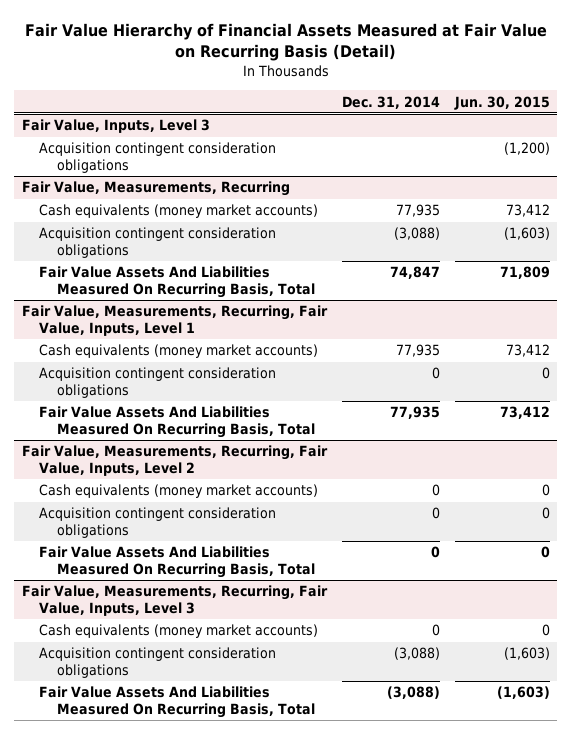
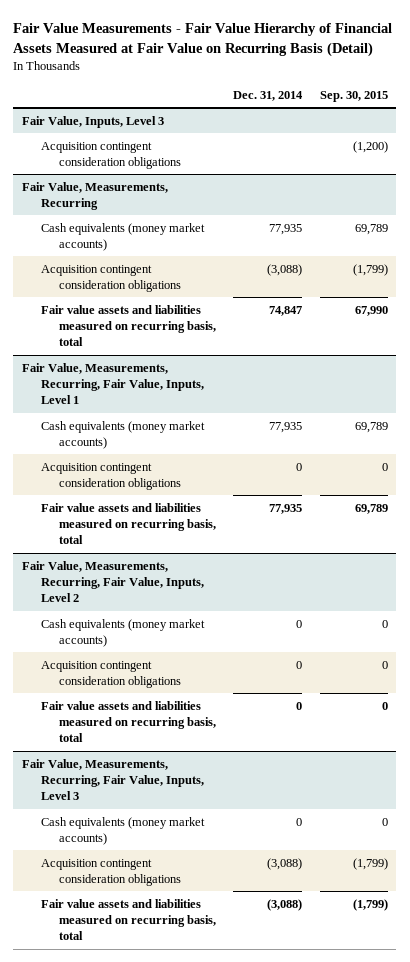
[24,22,547,62] Fair Value Hierarchy of Financial Assets Measured at Fair Value on Recurring Basis (Detail) -> [13,23,393,57] Fair Value Measurements - Fair Value Hierarchy of Financial Assets Measured at Fair Value on Recurring Basis (Detail)
[453,95,550,110] Jun. 30, 2015 -> none
none -> [319,90,388,102] Sep. 30, 2015
[39,266,315,298] Fair Value Assets And Liabilities Measured On Recurring Basis, Total -> [40,304,217,347] Fair value assets and liabilities measured on recurring basis, total
[39,406,315,438] Fair Value Assets And Liabilities Measured On Recurring Basis, Total -> [40,502,217,545] Fair value assets and liabilities measured on recurring basis, total
[39,546,315,578] Fair Value Assets And Liabilities Measured On Recurring Basis, Total -> [40,700,217,743] Fair value assets and liabilities measured on recurring basis, total
[39,686,315,718] Fair Value Assets And Liabilities Measured On Recurring Basis, Total -> [40,898,217,941] Fair value assets and liabilities measured on recurring basis, total

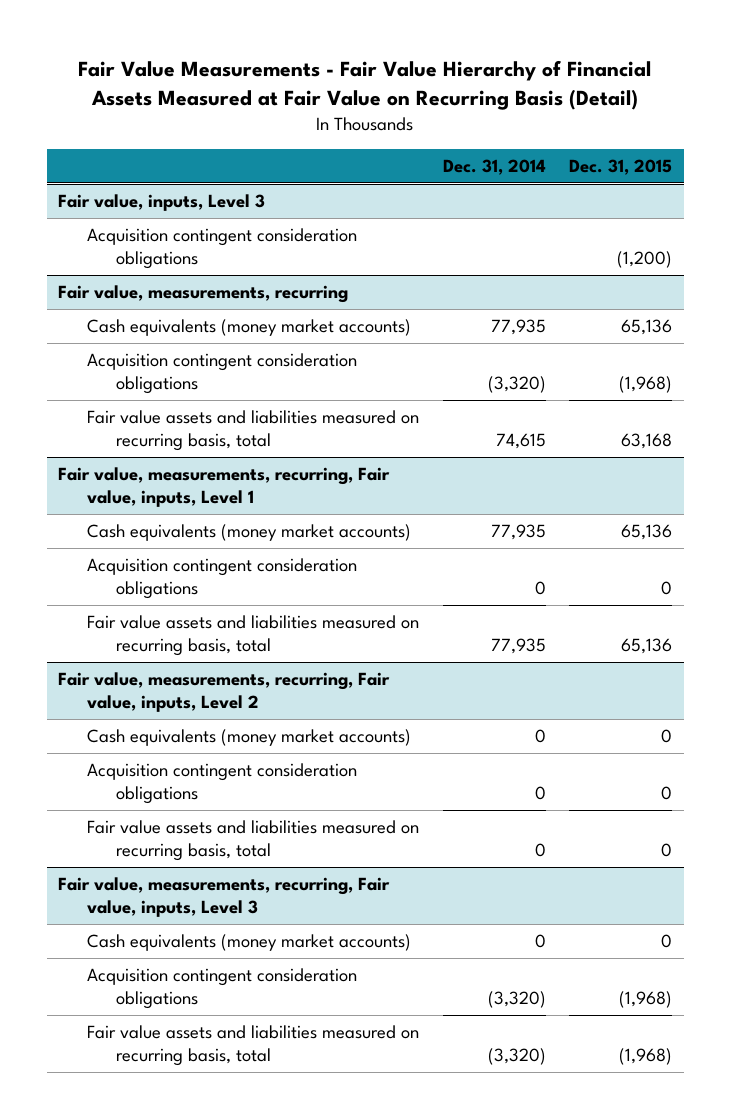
[319,90,388,102] Sep. 30, 2015 -> none
none -> [568,158,672,175] Dec. 31, 2015
[22,115,165,128] Fair Value, Inputs, Level 3 -> [58,194,266,212] Fair value, inputs, Level 3
[22,181,169,210] Fair Value, Measurements, Recurring -> [58,285,349,304] Fair value, measurements, recurring
[267,263,303,276] (3,088) -> [487,376,546,394] (3,320)
[269,305,303,316] 74,847 -> [495,433,546,450] 74,615
[22,362,204,405] Fair Value, Measurements, Recurring, Fair Value, Inputs, Level 1 -> [58,467,391,508] Fair value, measurements, recurring, Fair value, inputs, Level 1
[22,560,204,603] Fair Value, Measurements, Recurring, Fair Value, Inputs, Level 2 -> [58,672,391,713] Fair value, measurements, recurring, Fair value, inputs, Level 2
[22,758,204,801] Fair Value, Measurements, Recurring, Fair Value, Inputs, Level 3 -> [58,877,391,918] Fair value, measurements, recurring, Fair value, inputs, Level 3
[267,857,303,870] (3,088) -> [487,991,546,1009] (3,320)
[267,898,303,911] (3,088) -> [487,1048,546,1066] (3,320)

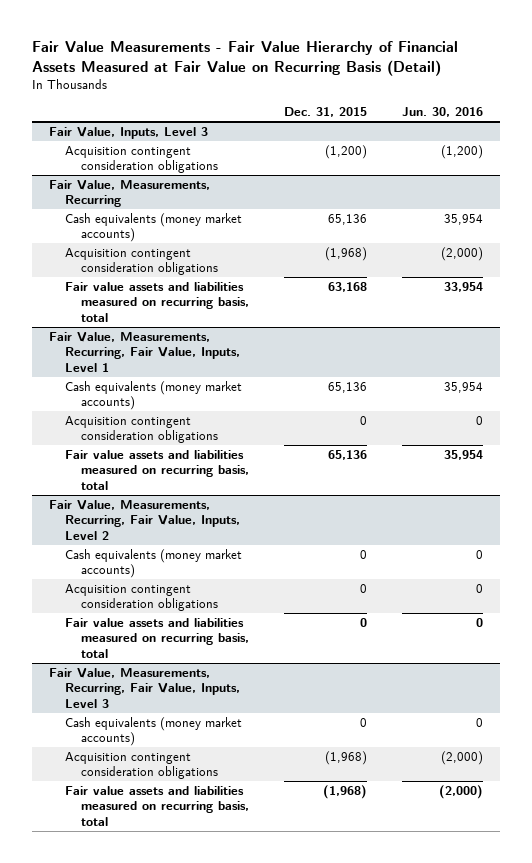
[442,158,546,175] Dec. 31, 2014 -> none
none -> [401,107,483,118] Jun. 30, 2016
[58,194,266,212] Fair value, inputs, Level 3 -> [49,126,209,139] Fair Value, Inputs, Level 3
[58,285,349,304] Fair value, measurements, recurring -> [49,179,211,208] Fair Value, Measurements, Recurring
[58,467,391,508] Fair value, measurements, recurring, Fair value, inputs, Level 1 -> [49,331,240,372] Fair Value, Measurements, Recurring, Fair Value, Inputs, Level 1
[58,672,391,713] Fair value, measurements, recurring, Fair value, inputs, Level 2 -> [49,499,240,540] Fair Value, Measurements, Recurring, Fair Value, Inputs, Level 2
[58,877,391,918] Fair value, measurements, recurring, Fair value, inputs, Level 3 -> [49,667,240,708] Fair Value, Measurements, Recurring, Fair Value, Inputs, Level 3

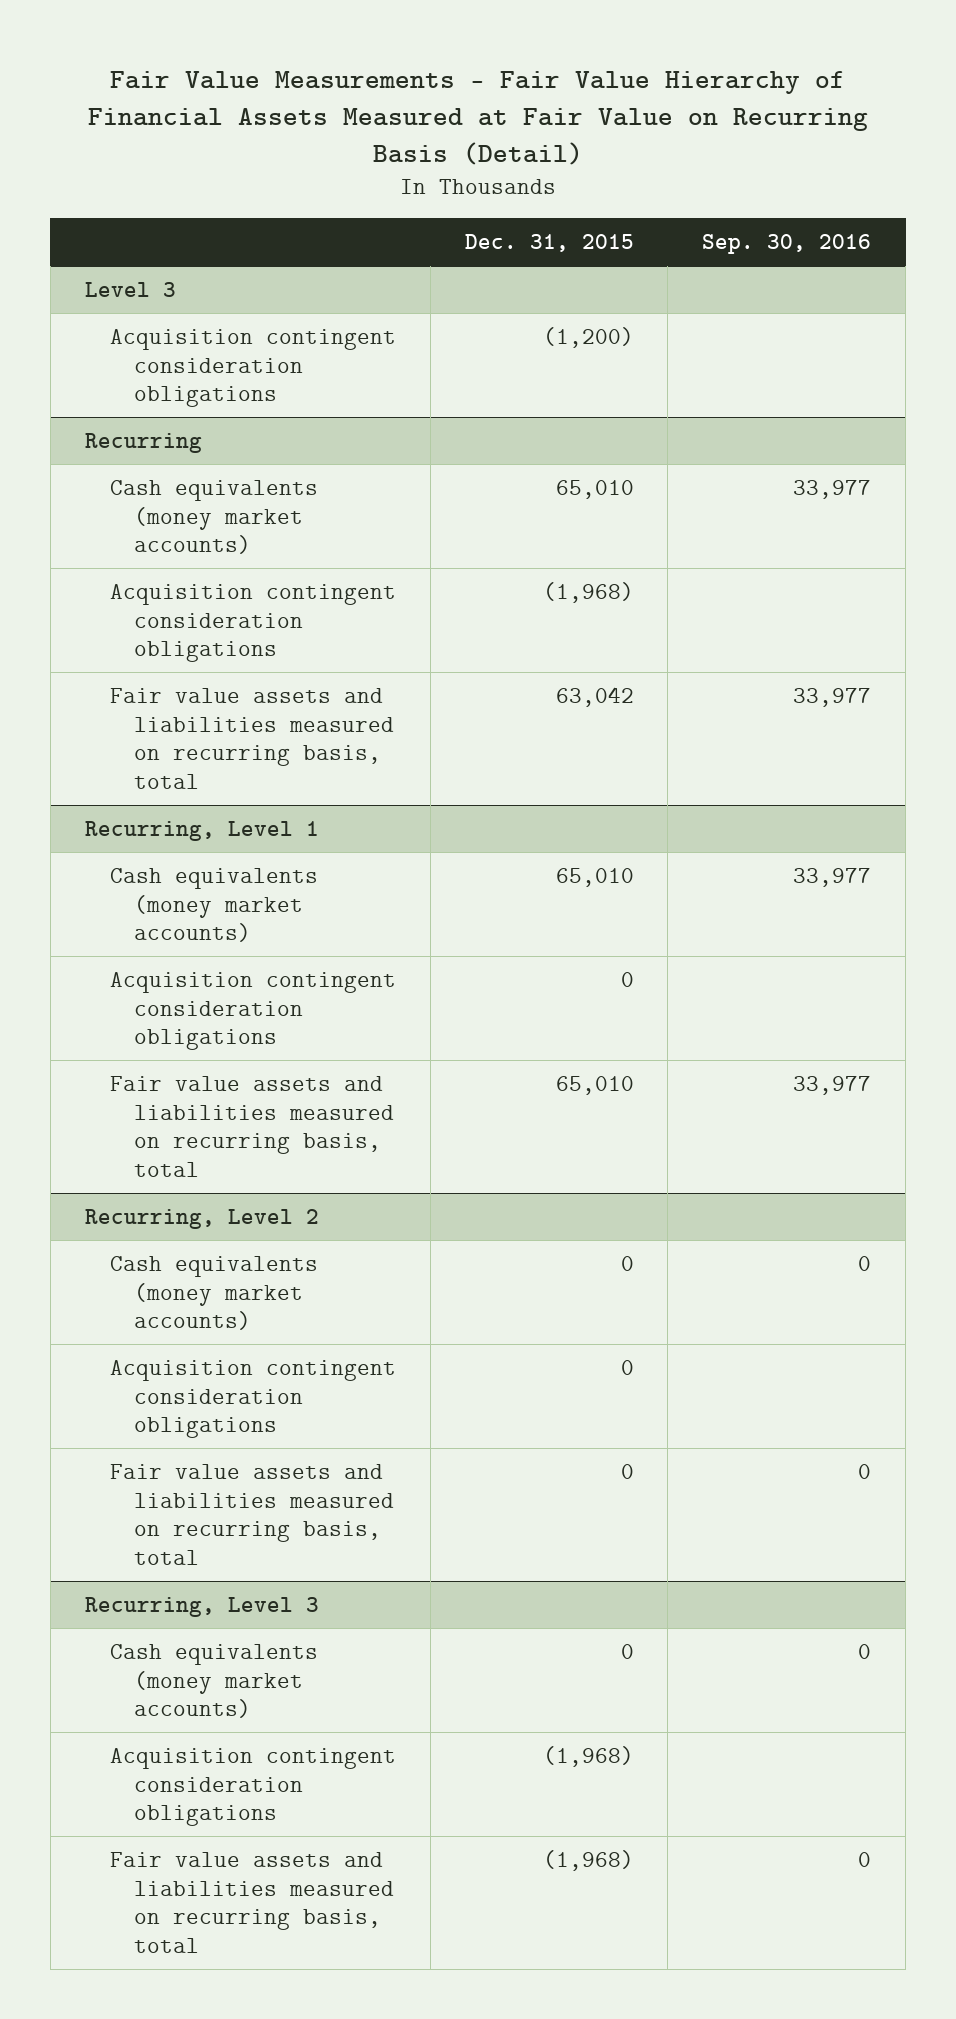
[401,107,483,118] Jun. 30, 2016 -> none
none -> [702,233,872,254] Sep. 30, 2016
[49,126,209,139] Fair Value, Inputs, Level 3 -> [84,281,176,297] Level 3
[49,179,211,208] Fair Value, Measurements, Recurring -> [84,432,202,453] Recurring
[327,213,367,225] 65,136 -> [555,479,634,499] 65,010
[49,331,240,372] Fair Value, Measurements, Recurring, Fair Value, Inputs, Level 1 -> none
[327,281,367,292] 63,168 -> [555,686,634,707] 63,042
none -> [84,820,319,841] Recurring, Level 1
[327,381,367,393] 65,136 -> [555,867,634,887] 65,010
[49,499,240,540] Fair Value, Measurements, Recurring, Fair Value, Inputs, Level 2 -> none
[327,449,367,460] 65,136 -> [555,1075,634,1095] 65,010
none -> [84,1208,319,1229] Recurring, Level 2
[49,667,240,708] Fair Value, Measurements, Recurring, Fair Value, Inputs, Level 3 -> none
none -> [84,1596,319,1617] Recurring, Level 3

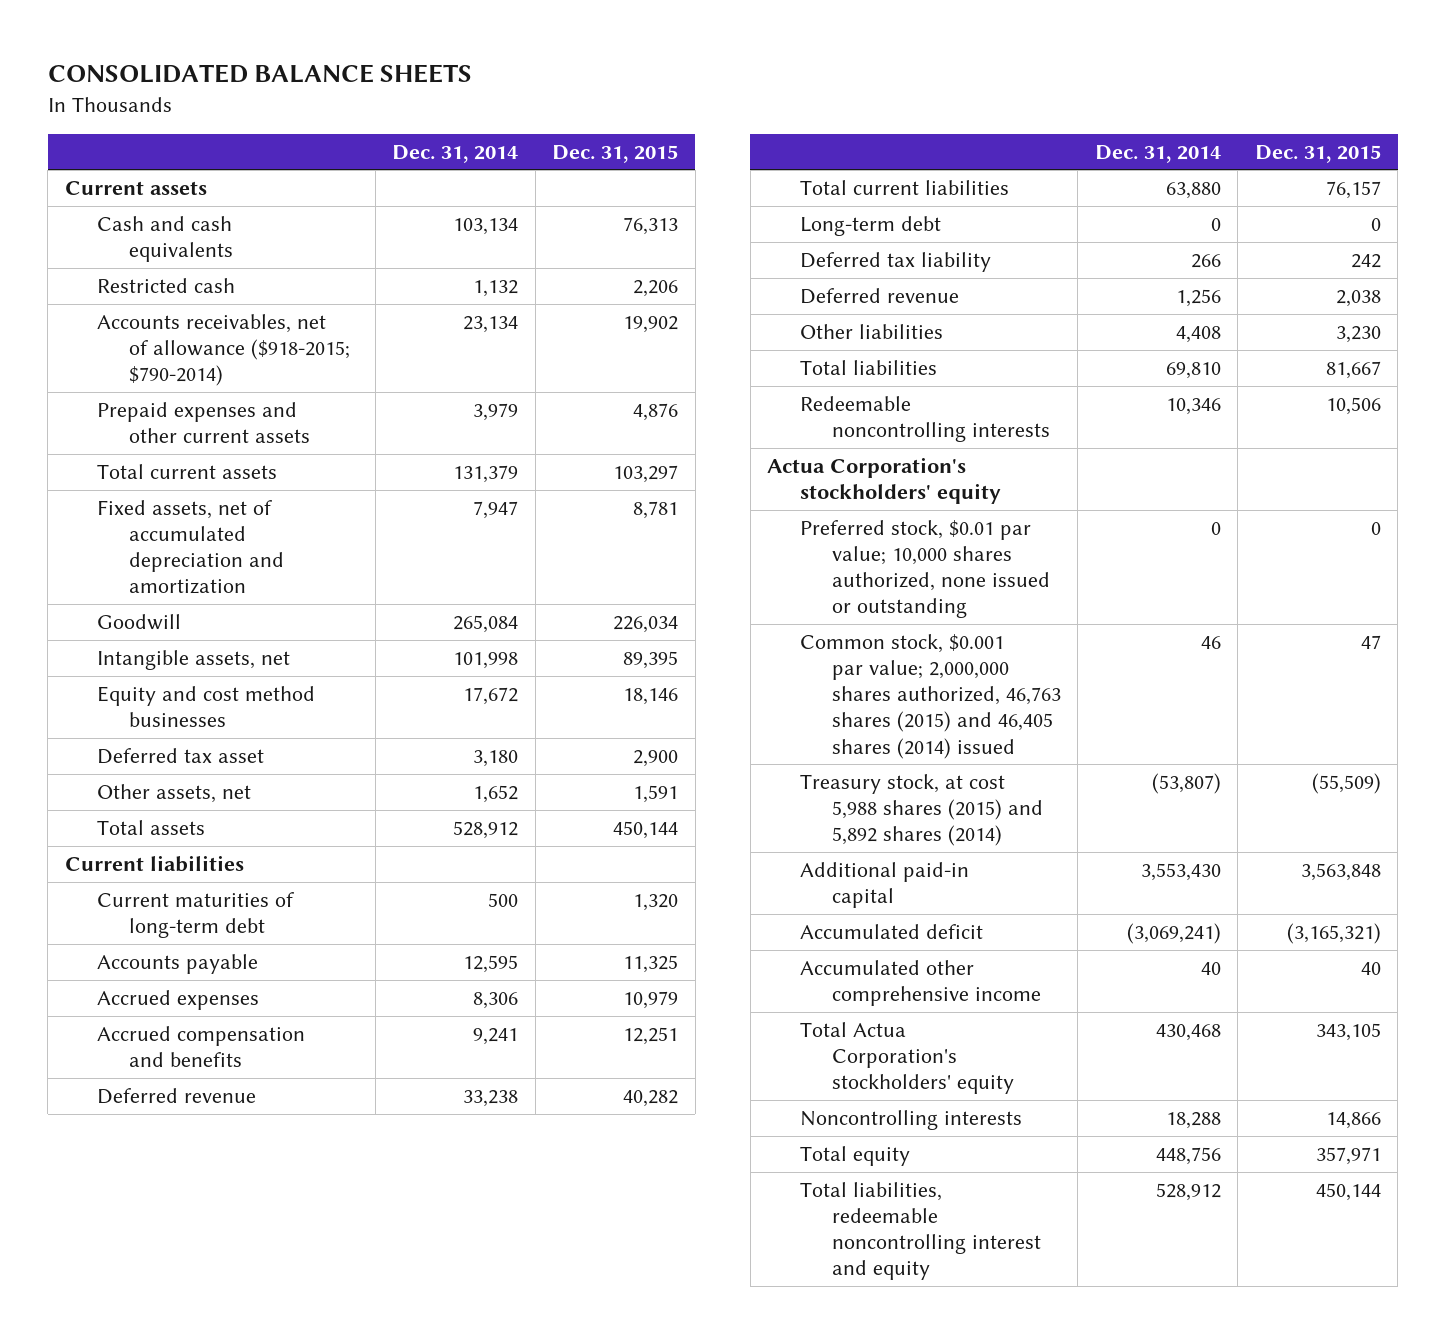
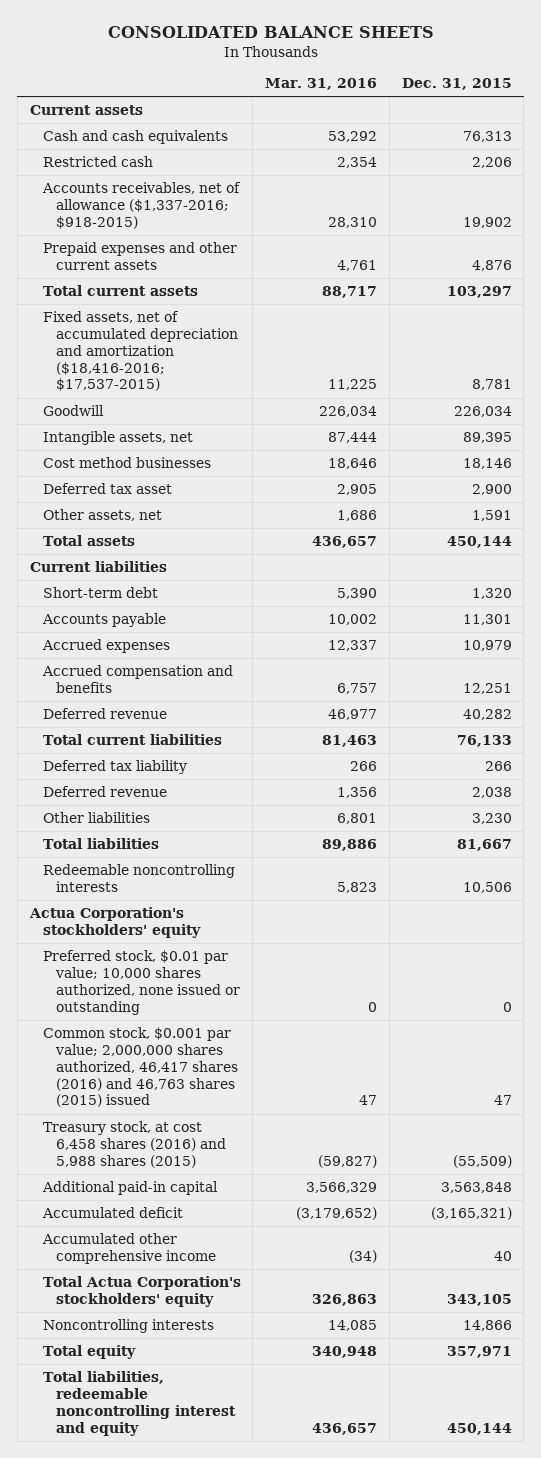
[392,144,519,163] Dec. 31, 2014 -> none
none -> [265,78,378,91] Mar. 31, 2016
[97,313,351,387] Accounts receivables, net of allowance ($918-2015; $790-2014) -> [41,181,241,229] Accounts receivables, net of allowance ($1,337-2016; $918-2015)
[97,499,285,595] Fixed assets, net of accumulated depreciation and amortization -> [42,310,238,392] Fixed assets, net of accumulated depreciation and amortization ($18,416-2016; $17,537-2015)
[97,685,316,728] Equity and cost method businesses -> [42,456,211,468] Cost method businesses
[97,891,295,939] Current maturities of long-term debt -> [42,586,158,598] Short-term debt
[623,954,679,973] 11,325 -> [462,613,512,625] 11,301
[799,215,941,236] Long-term debt -> none
[1325,180,1381,199] 76,157 -> [456,734,512,747] 76,133
[1350,253,1381,268] 242 -> [484,760,512,771] 266
[799,633,1061,759] Common stock, $0.001 par value; 2,000,000 shares authorized, 46,763 shares (2015) and 46,405 shares (2014) issued -> [42,1026,238,1108] Common stock, $0.001 par value; 2,000,000 shares authorized, 46,417 shares (2016) and 46,763 shares (2015) issued
[799,773,1043,847] Treasury stock, at cost 5,988 shares (2015) and 5,892 shares (2014) -> [42,1120,226,1168] Treasury stock, at cost 6,458 shares (2016) and 5,988 shares (2015)

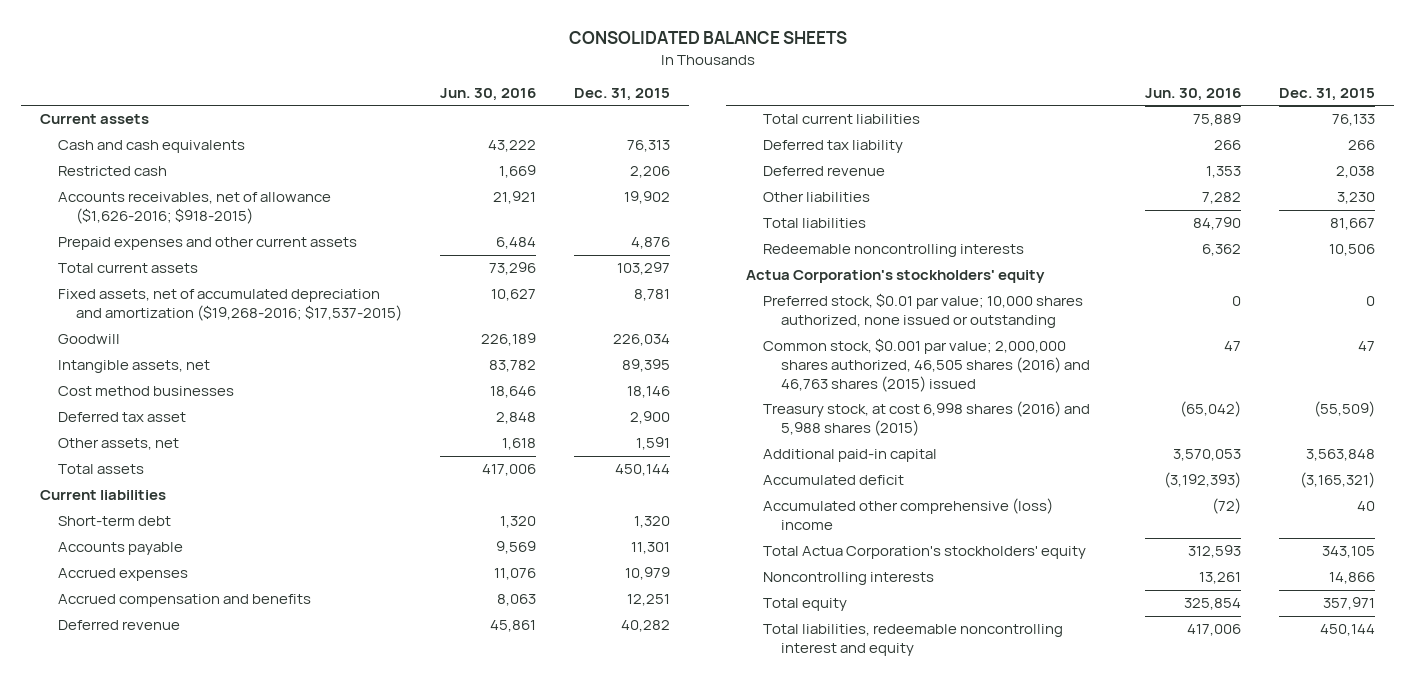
[265,78,378,91] Mar. 31, 2016 -> none
none -> [439,87,536,101] Jun. 30, 2016
[41,181,241,229] Accounts receivables, net of allowance ($1,337-2016; $918-2015) -> [58,192,332,225] Accounts receivables, net of allowance ($1,626-2016; $918-2015)
[42,310,238,392] Fixed assets, net of accumulated depreciation and amortization ($18,416-2016; $17,537-2015) -> [58,289,402,322] Fixed assets, net of accumulated depreciation and amortization ($19,268-2016; $17,537-2015)
[42,1026,238,1108] Common stock, $0.001 par value; 2,000,000 shares authorized, 46,417 shares (2016) and 46,763 shares (2015) issued -> [763,338,1090,392] Common stock, $0.001 par value; 2,000,000 shares authorized, 46,505 shares (2016) and 46,763 shares (2015) issued
[42,1120,226,1168] Treasury stock, at cost 6,458 shares (2016) and 5,988 shares (2015) -> [763,401,1091,437] Treasury stock, at cost 6,998 shares (2016) and 5,988 shares (2015)
[41,1232,216,1264] Accumulated other comprehensive income -> [763,498,1054,531] Accumulated other comprehensive (loss) income

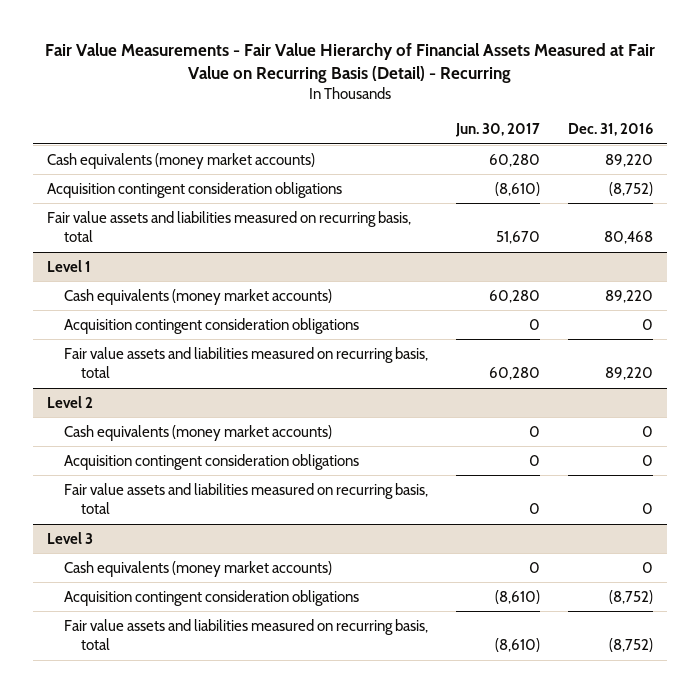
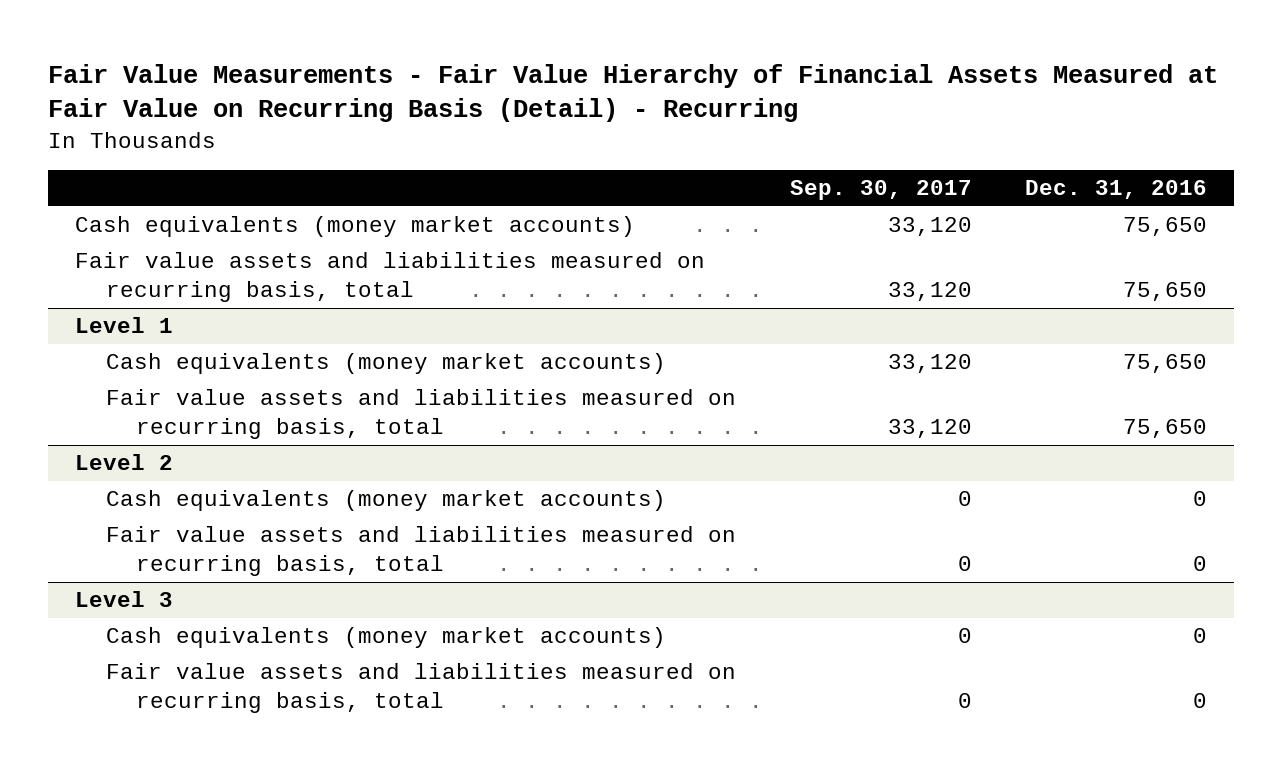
[454,123,540,138] Jun. 30, 2017 -> none
none -> [789,180,972,201] Sep. 30, 2017
[46,181,342,198] Acquisition contingent consideration obligations -> none
[604,153,653,167] 89,220 -> [1123,217,1208,237] 75,650
[603,231,653,245] 80,468 -> [1123,282,1208,302] 75,650
[63,317,359,334] Acquisition contingent consideration obligations -> none
[604,289,653,303] 89,220 -> [1123,354,1208,374] 75,650
[604,367,653,381] 89,220 -> [1123,419,1208,439] 75,650
[63,453,359,470] Acquisition contingent consideration obligations -> none
[63,589,359,606] Acquisition contingent consideration obligations -> none
[608,638,653,653] (8,752) -> [1193,693,1208,709] 0

